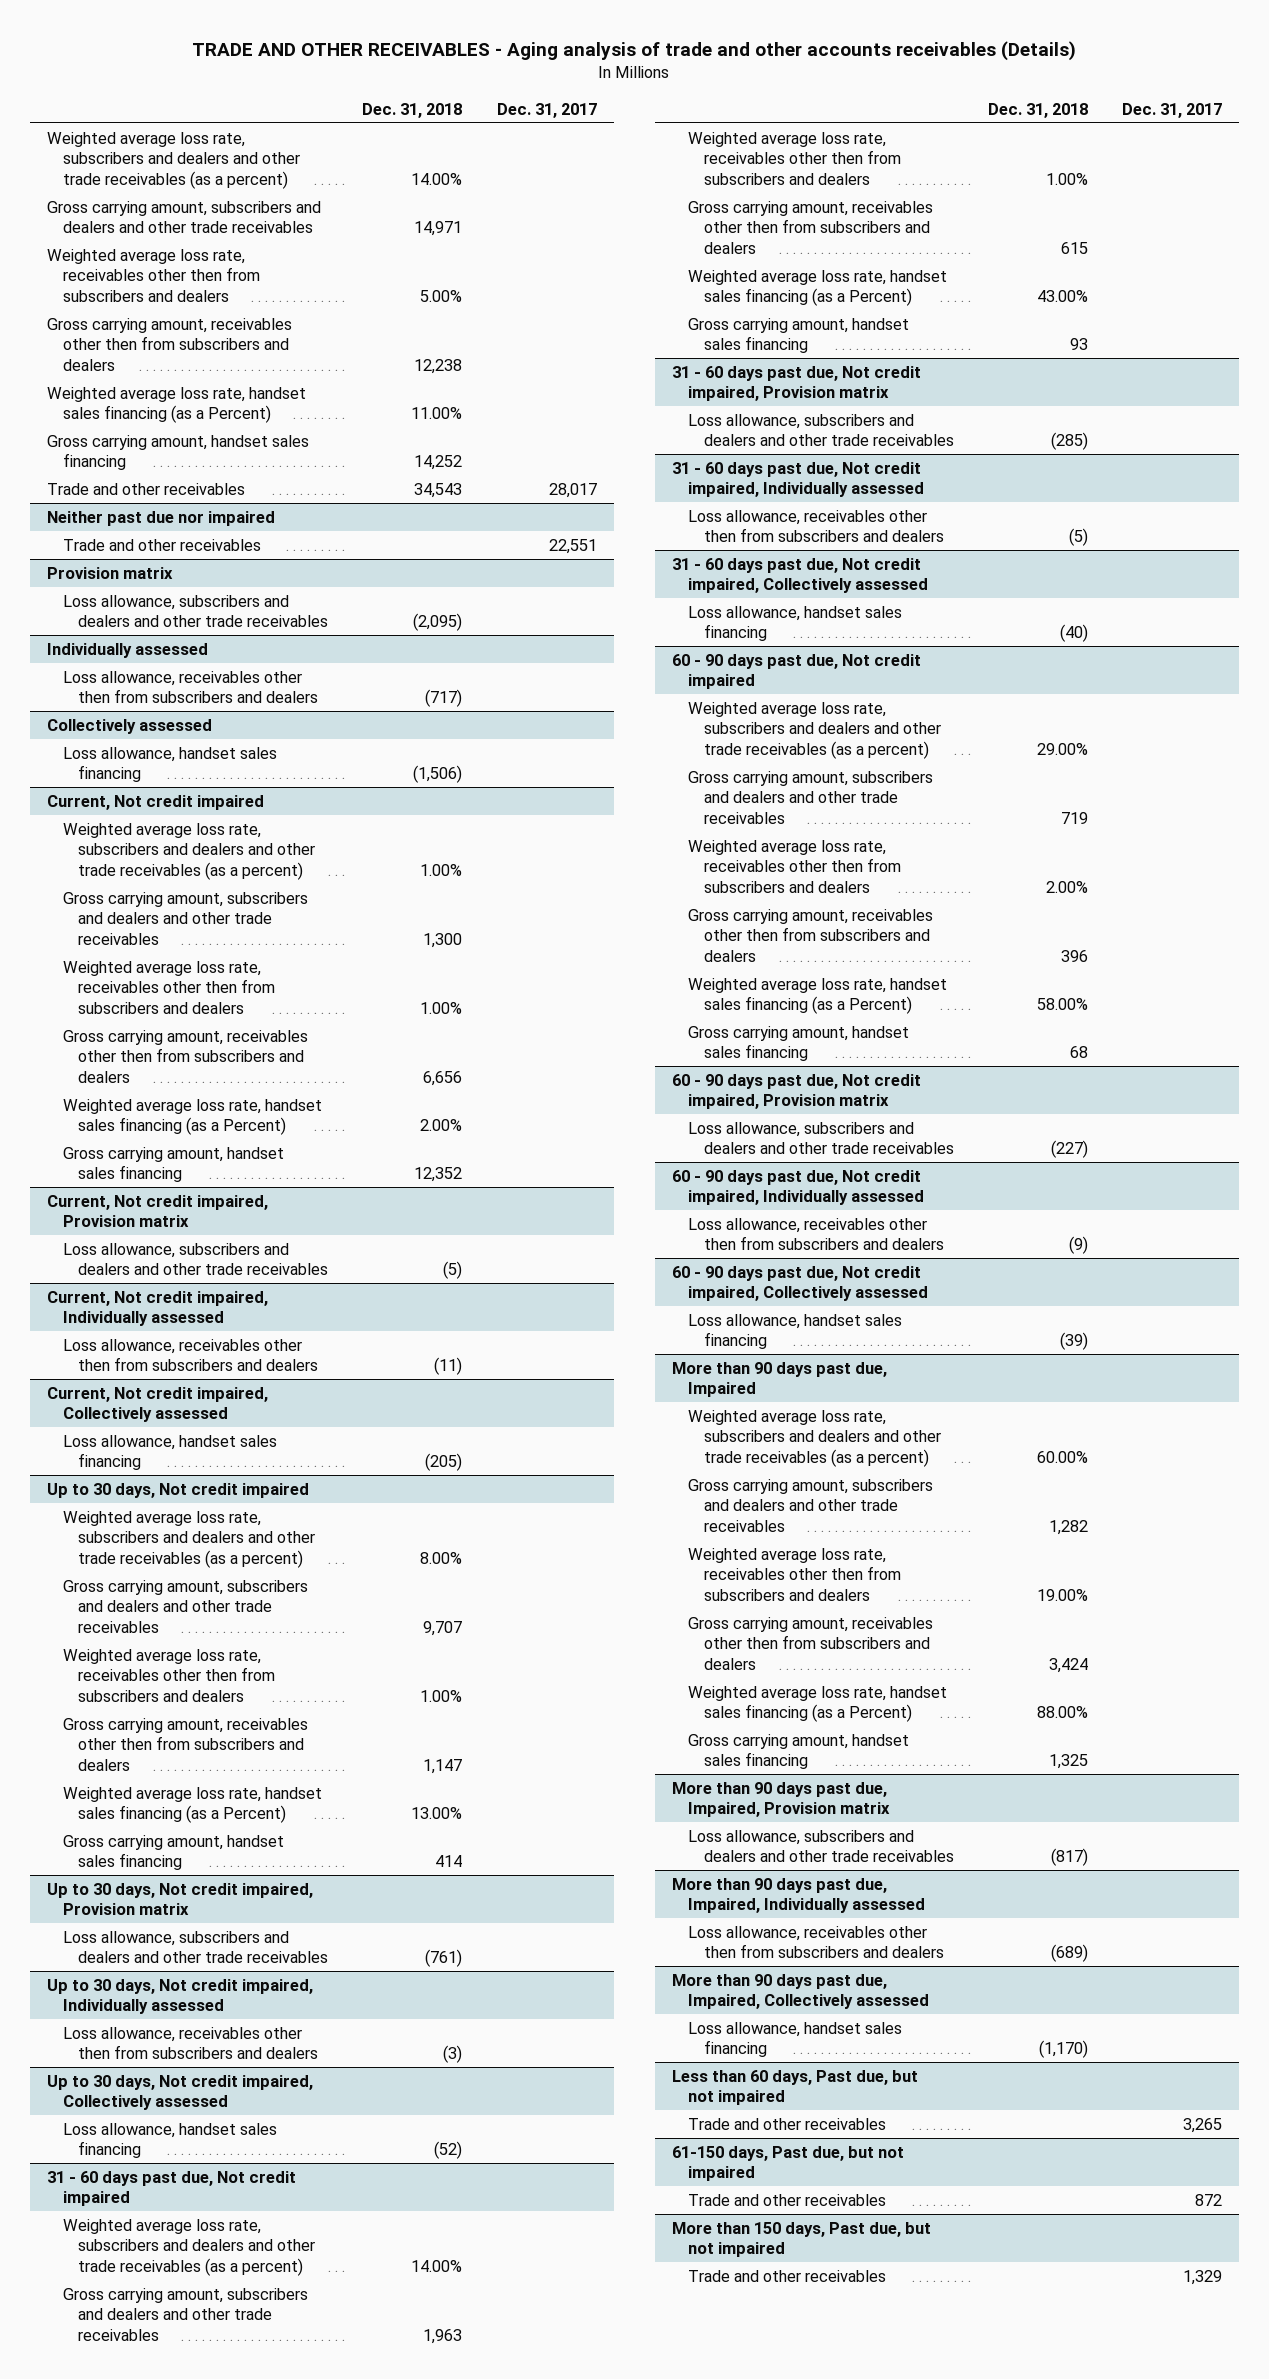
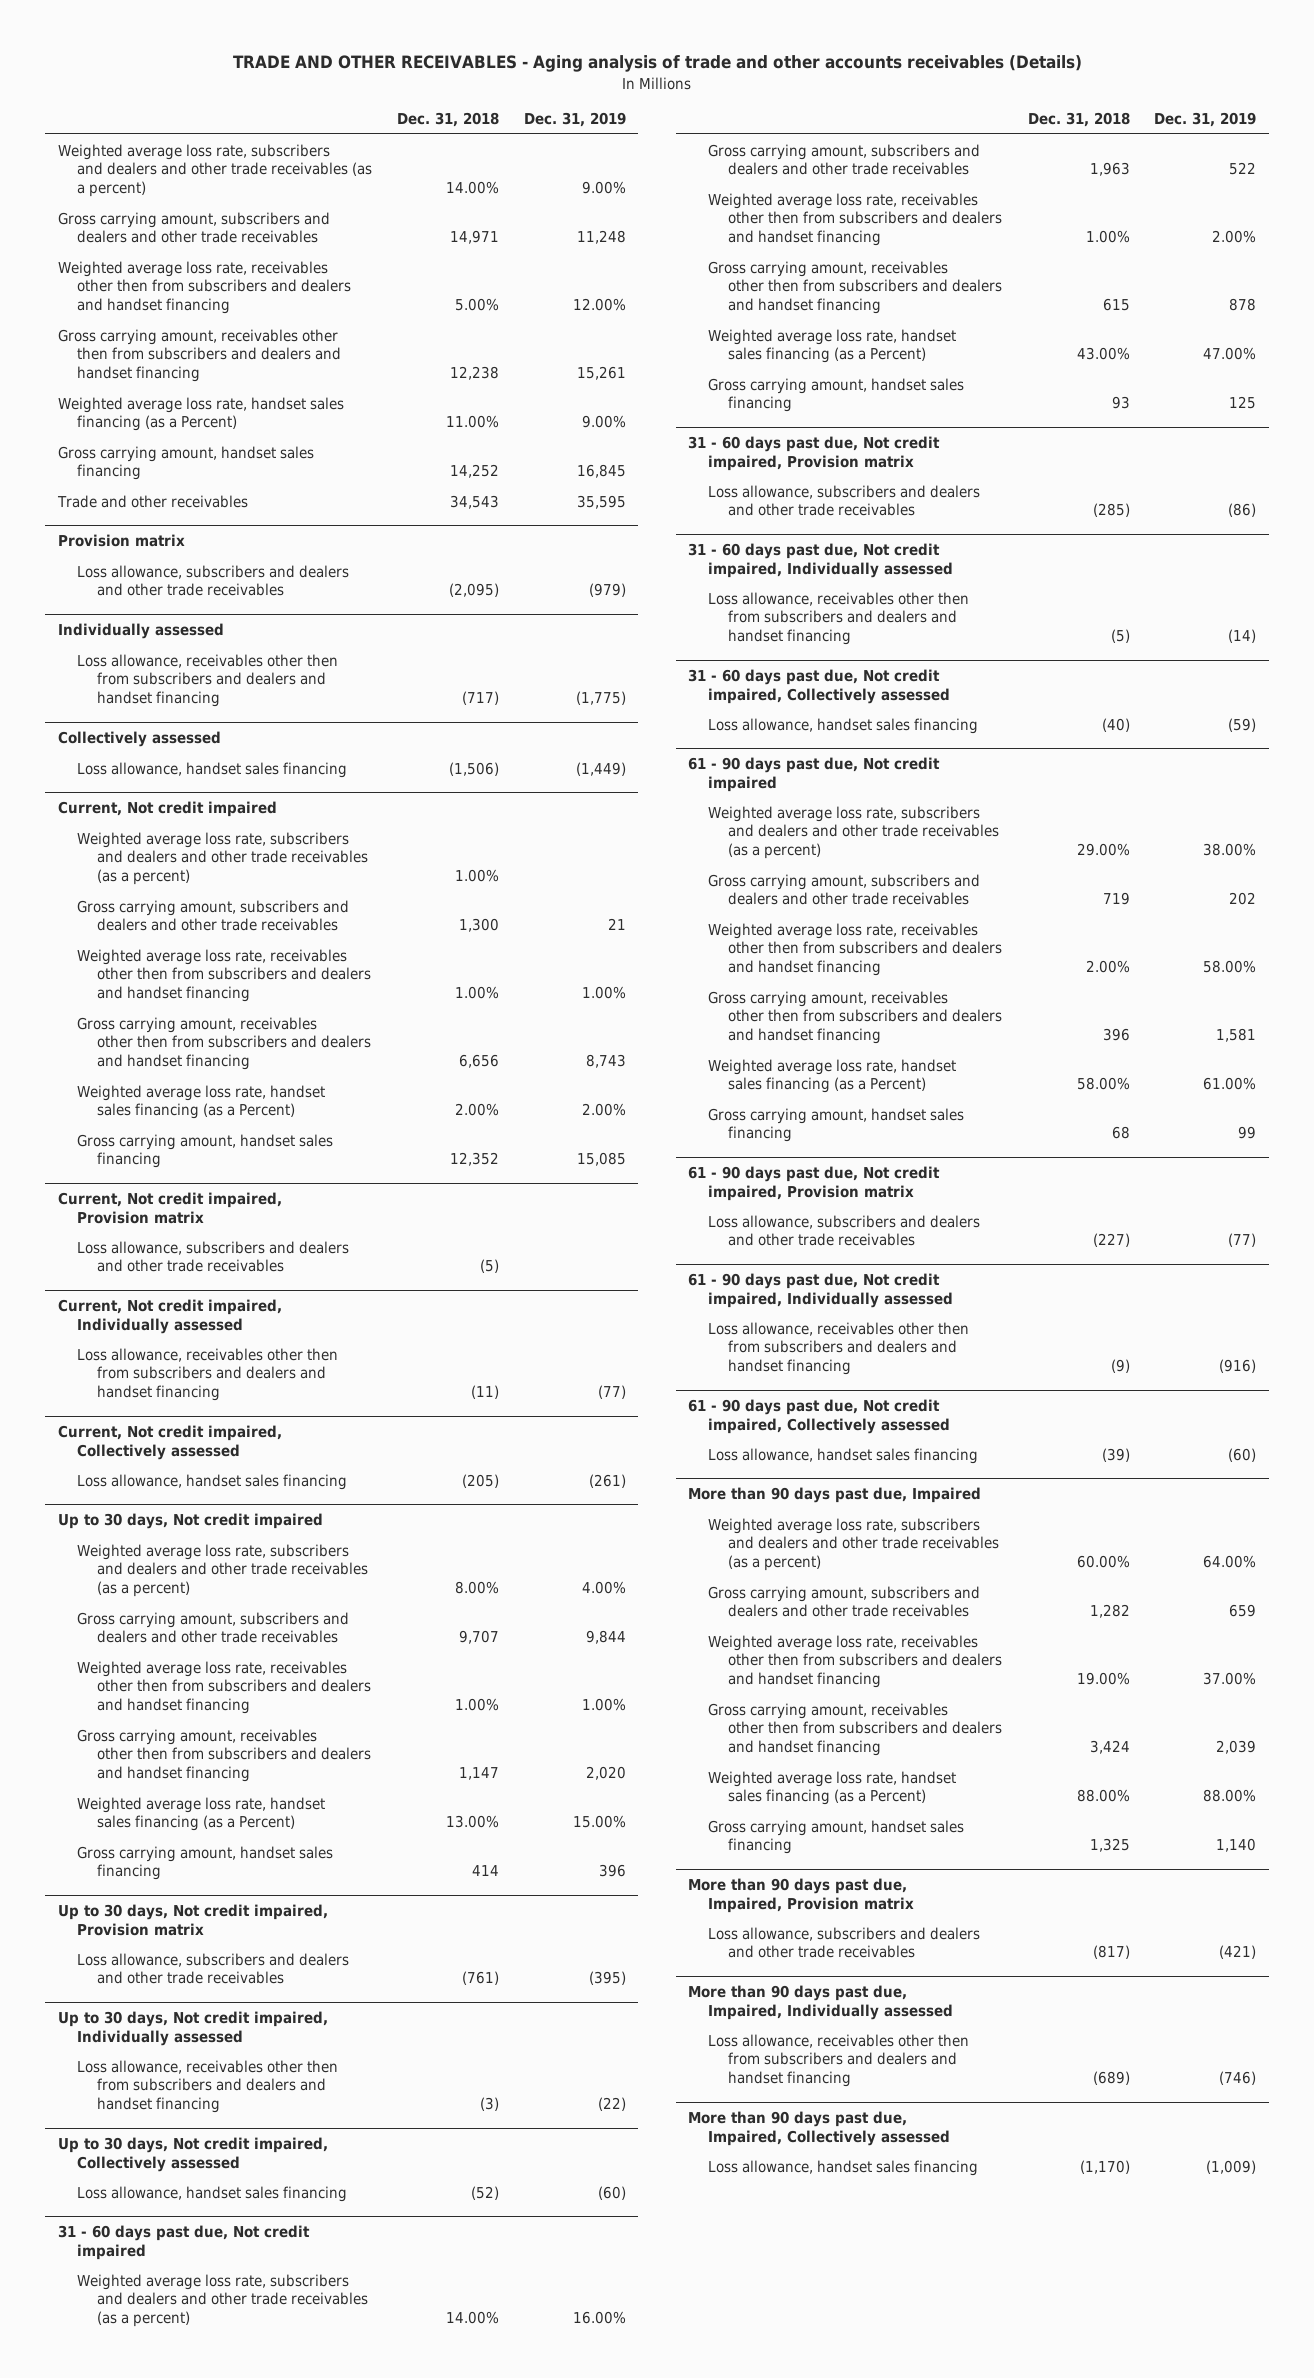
[496,102,597,118] Dec. 31, 2017 -> none
none -> [523,112,626,128] Dec. 31, 2019
[46,248,260,302] Weighted average loss rate, receivables other then from subscribers and dealers -> [57,260,352,315] Weighted average loss rate, receivables other then from subscribers and dealers and handset financing
[46,317,292,371] Gross carrying amount, receivables other then from subscribers and dealers -> [57,328,342,383] Gross carrying amount, receivables other then from subscribers and dealers and handset financing
[46,510,275,526] Neither past due nor impaired -> none
[62,538,261,551] Trade and other receivables -> none
[62,670,319,704] Loss allowance, receivables other then from subscribers and dealers -> [77,653,339,708] Loss allowance, receivables other then from subscribers and dealers and handset financing
[62,960,276,1014] Weighted average loss rate, receivables other then from subscribers and dealers -> [77,948,372,1003] Weighted average loss rate, receivables other then from subscribers and dealers and handset financing
[62,1029,308,1083] Gross carrying amount, receivables other then from subscribers and dealers -> [77,1016,372,1071] Gross carrying amount, receivables other then from subscribers and dealers and handset financing
[62,1338,319,1372] Loss allowance, receivables other then from subscribers and dealers -> [77,1347,339,1402] Loss allowance, receivables other then from subscribers and dealers and handset financing
[62,1648,276,1702] Weighted average loss rate, receivables other then from subscribers and dealers -> [77,1660,372,1715] Weighted average loss rate, receivables other then from subscribers and dealers and handset financing
[62,1717,308,1771] Gross carrying amount, receivables other then from subscribers and dealers -> [77,1728,372,1783] Gross carrying amount, receivables other then from subscribers and dealers and handset financing
[62,2026,319,2060] Loss allowance, receivables other then from subscribers and dealers -> [77,2059,339,2114] Loss allowance, receivables other then from subscribers and dealers and handset financing
[688,131,901,185] Weighted average loss rate, receivables other then from subscribers and dealers -> [707,192,1002,247] Weighted average loss rate, receivables other then from subscribers and dealers and handset financing
[688,200,934,254] Gross carrying amount, receivables other then from subscribers and dealers -> [707,260,1002,315] Gross carrying amount, receivables other then from subscribers and dealers and handset financing
[688,509,944,543] Loss allowance, receivables other then from subscribers and dealers -> [707,591,969,646] Loss allowance, receivables other then from subscribers and dealers and handset financing
[672,653,922,690] 60 - 90 days past due, Not credit impaired -> [687,756,940,792] 61 - 90 days past due, Not credit impaired
[688,839,901,893] Weighted average loss rate, receivables other then from subscribers and dealers -> [707,922,1002,977] Weighted average loss rate, receivables other then from subscribers and dealers and handset financing
[688,908,934,962] Gross carrying amount, receivables other then from subscribers and dealers -> [707,990,1002,1045] Gross carrying amount, receivables other then from subscribers and dealers and handset financing
[672,1073,922,1110] 60 - 90 days past due, Not credit impaired, Provision matrix -> [687,1165,940,1201] 61 - 90 days past due, Not credit impaired, Provision matrix
[672,1169,925,1206] 60 - 90 days past due, Not credit impaired, Individually assessed -> [687,1272,953,1308] 61 - 90 days past due, Not credit impaired, Individually assessed
[688,1217,944,1251] Loss allowance, receivables other then from subscribers and dealers -> [707,1321,969,1376] Loss allowance, receivables other then from subscribers and dealers and handset financing
[672,1265,929,1302] 60 - 90 days past due, Not credit impaired, Collectively assessed -> [687,1398,950,1434] 61 - 90 days past due, Not credit impaired, Collectively assessed
[688,1547,901,1601] Weighted average loss rate, receivables other then from subscribers and dealers -> [707,1634,1002,1689] Weighted average loss rate, receivables other then from subscribers and dealers and handset financing
[688,1616,934,1670] Gross carrying amount, receivables other then from subscribers and dealers -> [707,1702,1002,1757] Gross carrying amount, receivables other then from subscribers and dealers and handset financing
[688,1925,944,1959] Loss allowance, receivables other then from subscribers and dealers -> [707,2033,969,2088] Loss allowance, receivables other then from subscribers and dealers and handset financing
[672,2069,919,2106] Less than 60 days, Past due, but not impaired -> none
[688,2117,887,2130] Trade and other receivables -> none
[672,2145,905,2182] 61-150 days, Past due, but not impaired -> none
[688,2193,887,2206] Trade and other receivables -> none
[672,2221,932,2258] More than 150 days, Past due, but not impaired -> none
[688,2269,887,2282] Trade and other receivables -> none

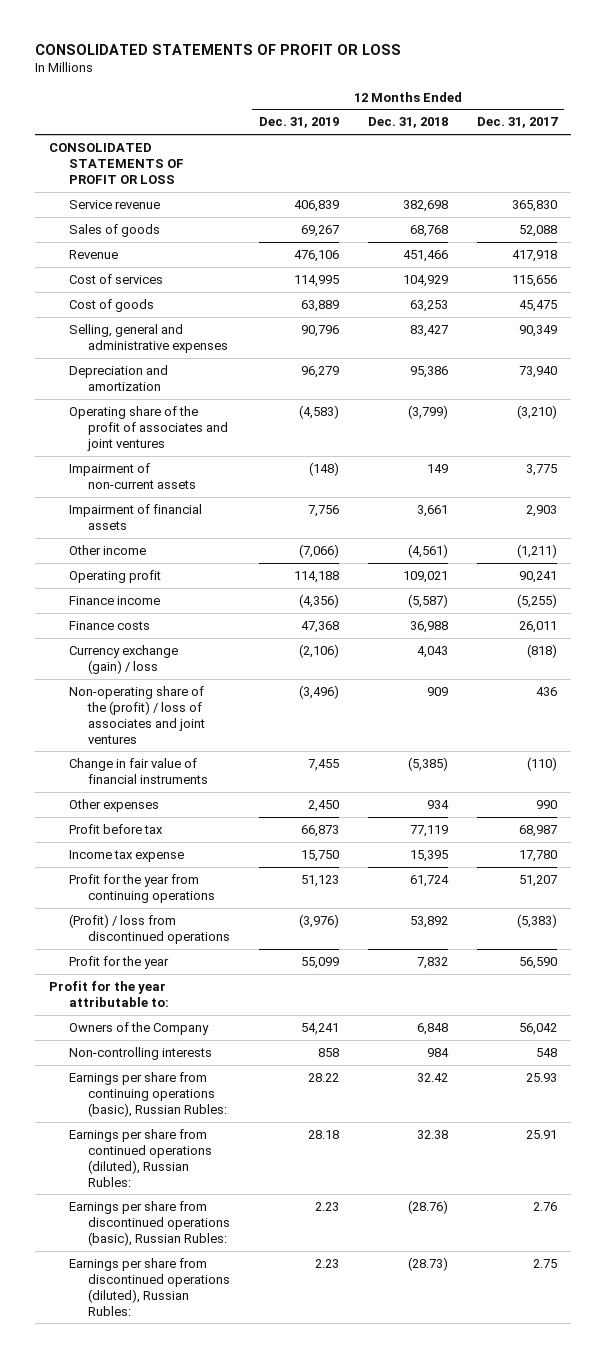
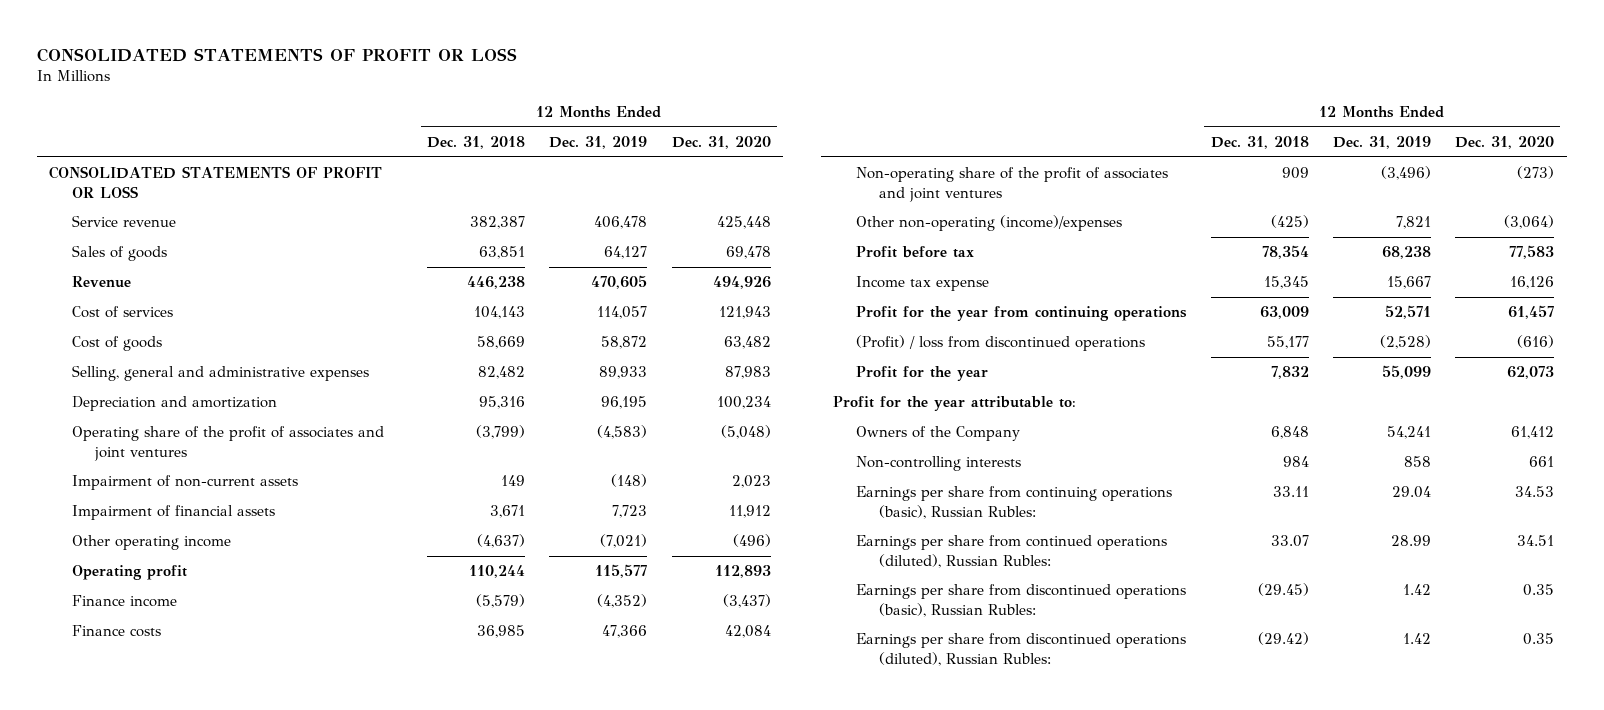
[476,117,558,129] Dec. 31, 2017 -> none
none -> [671,136,771,150] Dec. 31, 2020
[293,199,339,212] 406,839 -> [594,216,648,230] 406,478
[402,199,448,212] 382,698 -> [469,216,525,230] 382,387
[300,224,339,237] 69,267 -> [604,246,648,260] 64,127
[409,224,448,237] 68,768 -> [478,246,525,260] 63,851
[293,249,339,262] 476,106 -> [591,275,648,290] 470,605
[402,249,448,262] 451,466 -> [466,276,525,290] 446,238
[293,274,339,287] 114,995 -> [597,306,648,320] 114,057
[402,274,448,287] 104,929 -> [473,306,525,320] 104,143
[300,299,339,312] 63,889 -> [601,336,648,350] 58,872
[409,299,448,312] 63,253 -> [476,336,525,350] 58,669
[300,324,339,337] 90,796 -> [599,366,648,380] 89,933
[409,324,448,337] 83,427 -> [477,366,525,380] 82,482
[300,365,339,378] 96,279 -> [601,396,648,410] 96,195
[409,365,448,378] 95,386 -> [478,396,525,410] 95,316
[68,644,178,674] Currency exchange (gain) / loss -> none
[68,757,209,784] Change in fair value of financial instruments -> none
[307,504,339,517] 7,756 -> [612,505,648,519] 7,723
[416,504,448,517] 3,661 -> [489,505,525,519] 3,671
[68,544,146,555] Other income -> [72,535,232,551] Other operating income
[298,543,339,558] (7,066) -> [600,534,648,549] (7,021)
[407,543,448,558] (4,561) -> [476,534,525,549] (4,637)
[293,570,339,583] 114,188 -> [595,564,648,579] 115,577
[402,570,448,583] 109,021 -> [468,565,525,579] 110,244
[298,593,339,608] (4,356) -> [597,594,648,609] (4,352)
[407,593,448,608] (5,587) -> [475,594,525,609] (5,579)
[300,620,339,633] 47,368 -> [602,625,648,639] 47,366
[409,620,448,633] 36,988 -> [476,625,525,639] 36,985
[68,685,206,744] Non-operating share of the (profit) / loss of associates and joint ventures -> [856,167,1169,202] Non-operating share of the profit of associates and joint ventures
[68,798,159,812] Other expenses -> [856,215,1123,232] Other non-operating (income)/expenses
[307,799,339,812] 2,450 -> [1395,216,1431,230] 7,821
[426,799,449,809] 934 -> [1270,215,1309,229] (425)
[300,824,339,837] 66,873 -> [1381,246,1431,260] 68,238
[409,824,448,837] 77,119 -> [1261,245,1309,260] 78,354
[300,849,339,862] 15,750 -> [1386,276,1431,290] 15,667
[409,849,448,862] 15,395 -> [1263,276,1309,290] 15,345
[300,874,339,887] 51,123 -> [1384,305,1431,320] 52,571
[409,874,449,887] 61,724 -> [1259,306,1309,320] 63,009
[298,913,339,928] (3,976) -> [1379,335,1431,350] (2,528)
[409,915,448,928] 53,892 -> [1266,336,1309,350] 55,177
[307,1072,339,1082] 28.22 -> [1391,486,1431,499] 29.04
[416,1072,448,1082] 32.42 -> [1272,486,1309,498] 33.11
[307,1129,339,1139] 28.18 -> [1390,535,1431,547] 28.99
[416,1129,448,1139] 32.38 -> [1270,535,1309,548] 33.07
[314,1201,339,1211] 2.23 -> [1402,584,1431,596] 1.42
[407,1199,448,1214] (28.76) -> [1257,583,1309,597] (29.45)
[314,1258,339,1268] 2.23 -> [1402,633,1431,645] 1.42
[407,1256,448,1271] (28.73) -> [1257,632,1309,646] (29.42)

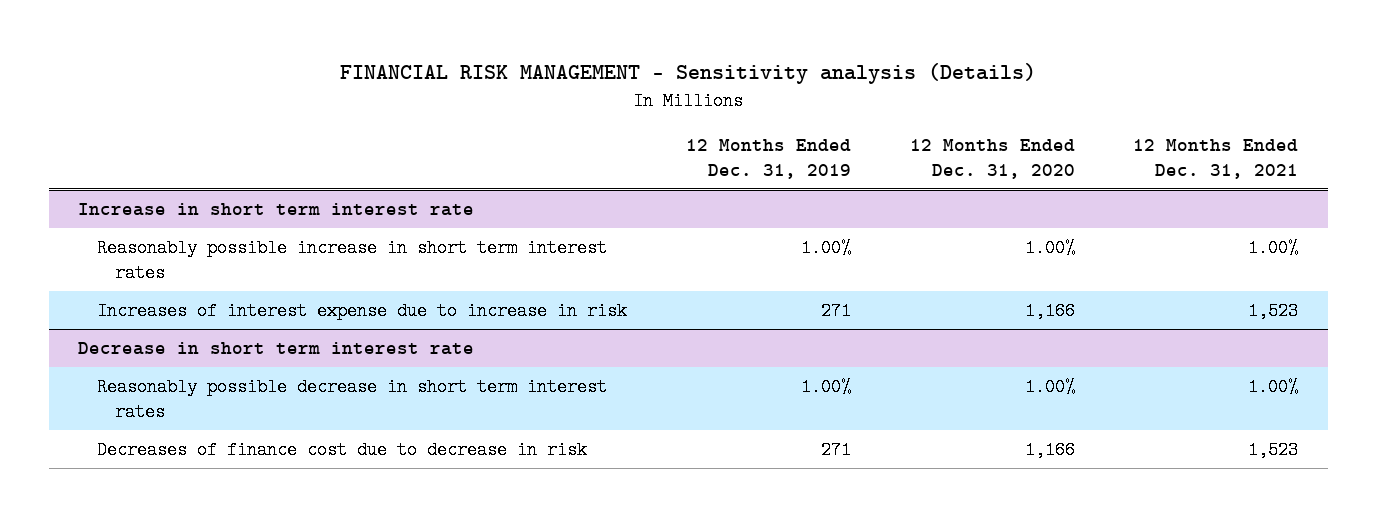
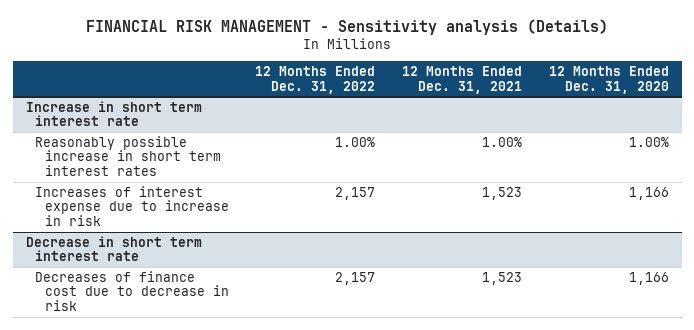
[685,138,851,179] 12 Months Ended Dec. 31, 2019 -> none
none -> [255,66,376,94] 12 Months Ended Dec. 31, 2022
[96,377,607,421] Reasonably possible decrease in short term interest rates -> none

